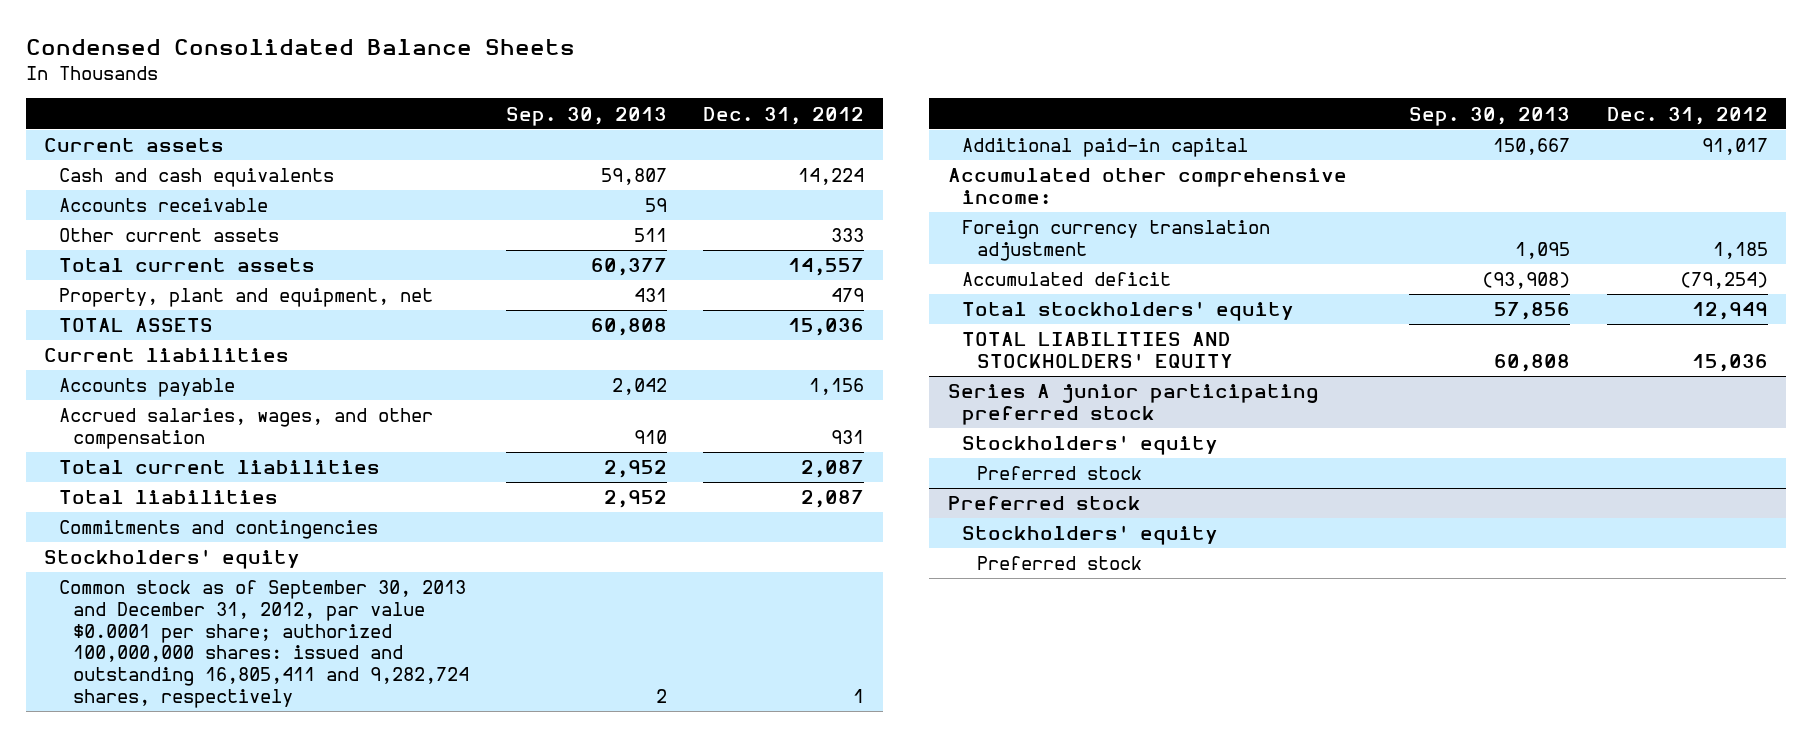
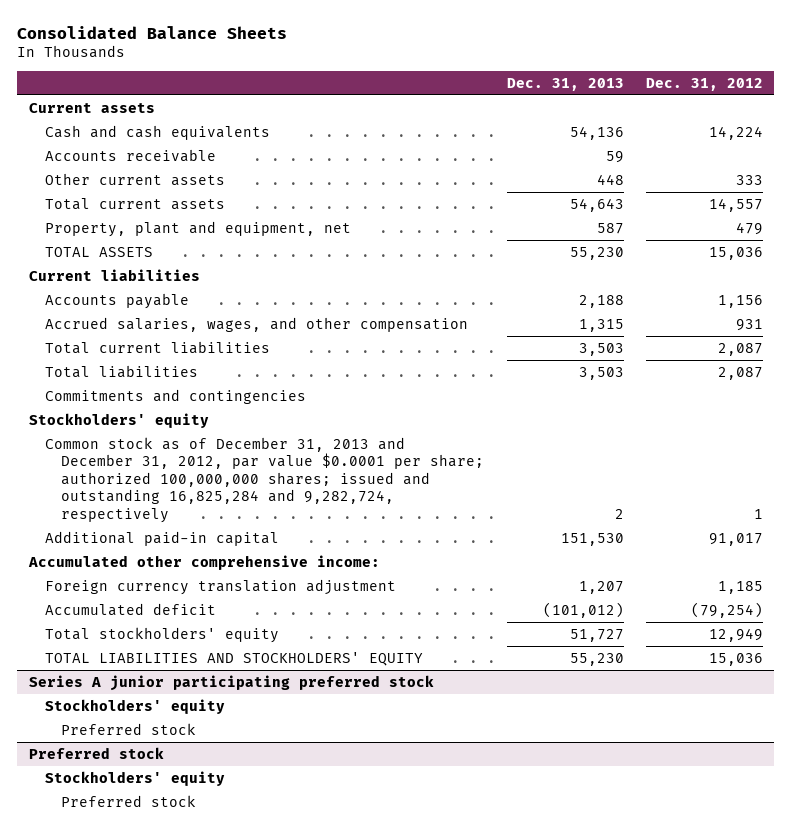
[25,38,575,55] Condensed Consolidated Balance Sheets -> [17,25,288,39] Consolidated Balance Sheets
[505,106,667,126] Sep. 30, 2013 -> none
none -> [506,77,624,91] Dec. 31, 2013
[58,580,470,708] Common stock as of September 30, 2013 and December 31, 2012, par value $0.0001 per share; authorized 100,000,000 shares: issued and outstanding 16,805,411 and 9,282,724 shares, respectively -> [44,436,485,524] Common stock as of December 31, 2013 and December 31, 2012, par value $0.0001 per share; authorized 100,000,000 shares; issued and outstanding 16,825,284 and 9,282,724, respectively

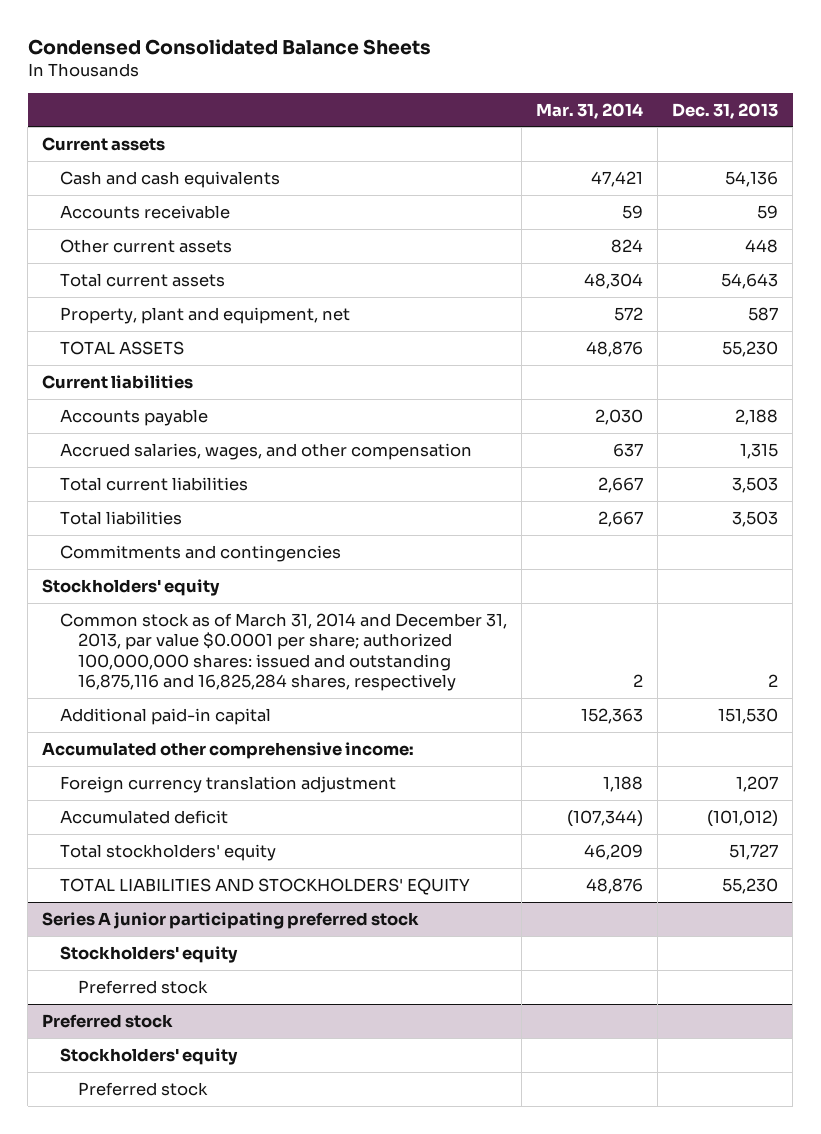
[17,25,288,39] Consolidated Balance Sheets -> [27,38,431,55] Condensed Consolidated Balance Sheets
[645,77,763,91] Dec. 31, 2012 -> none
none -> [536,102,644,119] Mar. 31, 2014
[44,436,485,524] Common stock as of December 31, 2013 and December 31, 2012, par value $0.0001 per share; authorized 100,000,000 shares; issued and outstanding 16,825,284 and 9,282,724, respectively -> [60,612,508,691] Common stock as of March 31, 2014 and December 31, 2013, par value $0.0001 per share; authorized 100,000,000 shares: issued and outstanding 16,875,116 and 16,825,284 shares, respectively

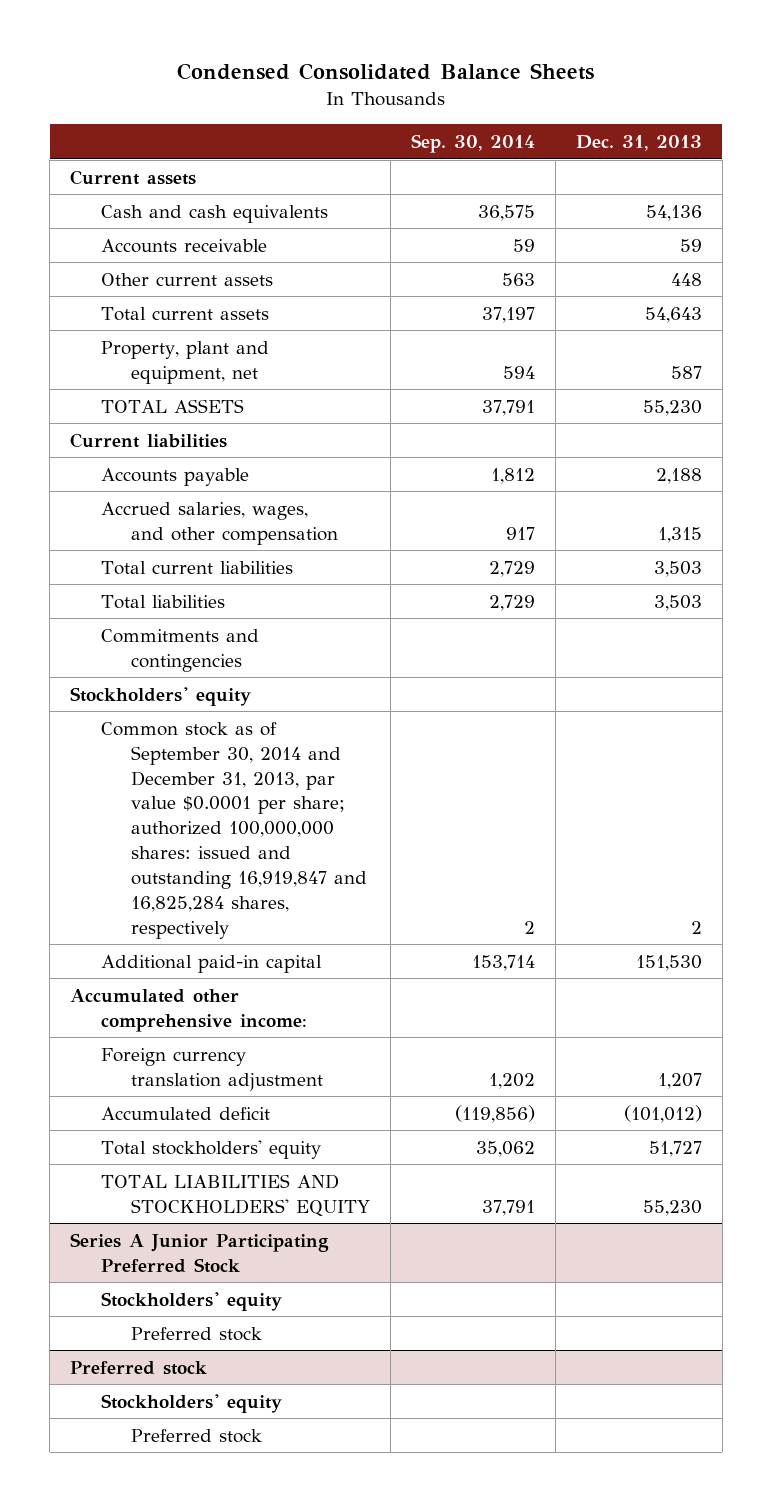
[536,102,644,119] Mar. 31, 2014 -> none
none -> [410,134,535,154] Sep. 30, 2014
[60,612,508,691] Common stock as of March 31, 2014 and December 31, 2013, par value $0.0001 per share; authorized 100,000,000 shares: issued and outstanding 16,875,116 and 16,825,284 shares, respectively -> [100,721,367,939] Common stock as of September 30, 2014 and December 31, 2013, par value $0.0001 per share; authorized 100,000,000 shares: issued and outstanding 16,919,847 and 16,825,284 shares, respectively
[42,911,420,929] Series A junior participating preferred stock -> [70,1232,330,1273] Series A Junior Participating Preferred Stock

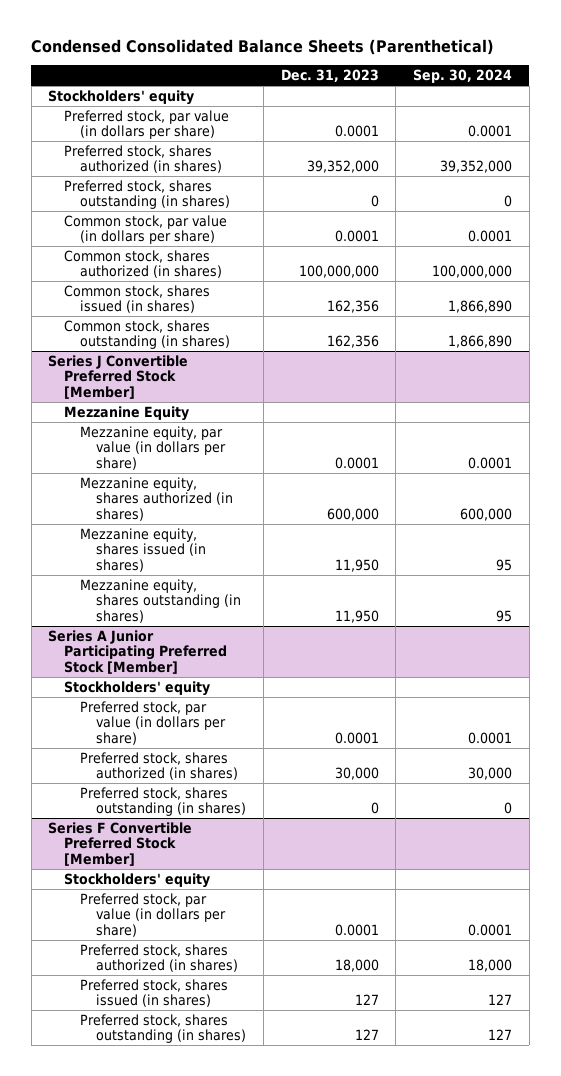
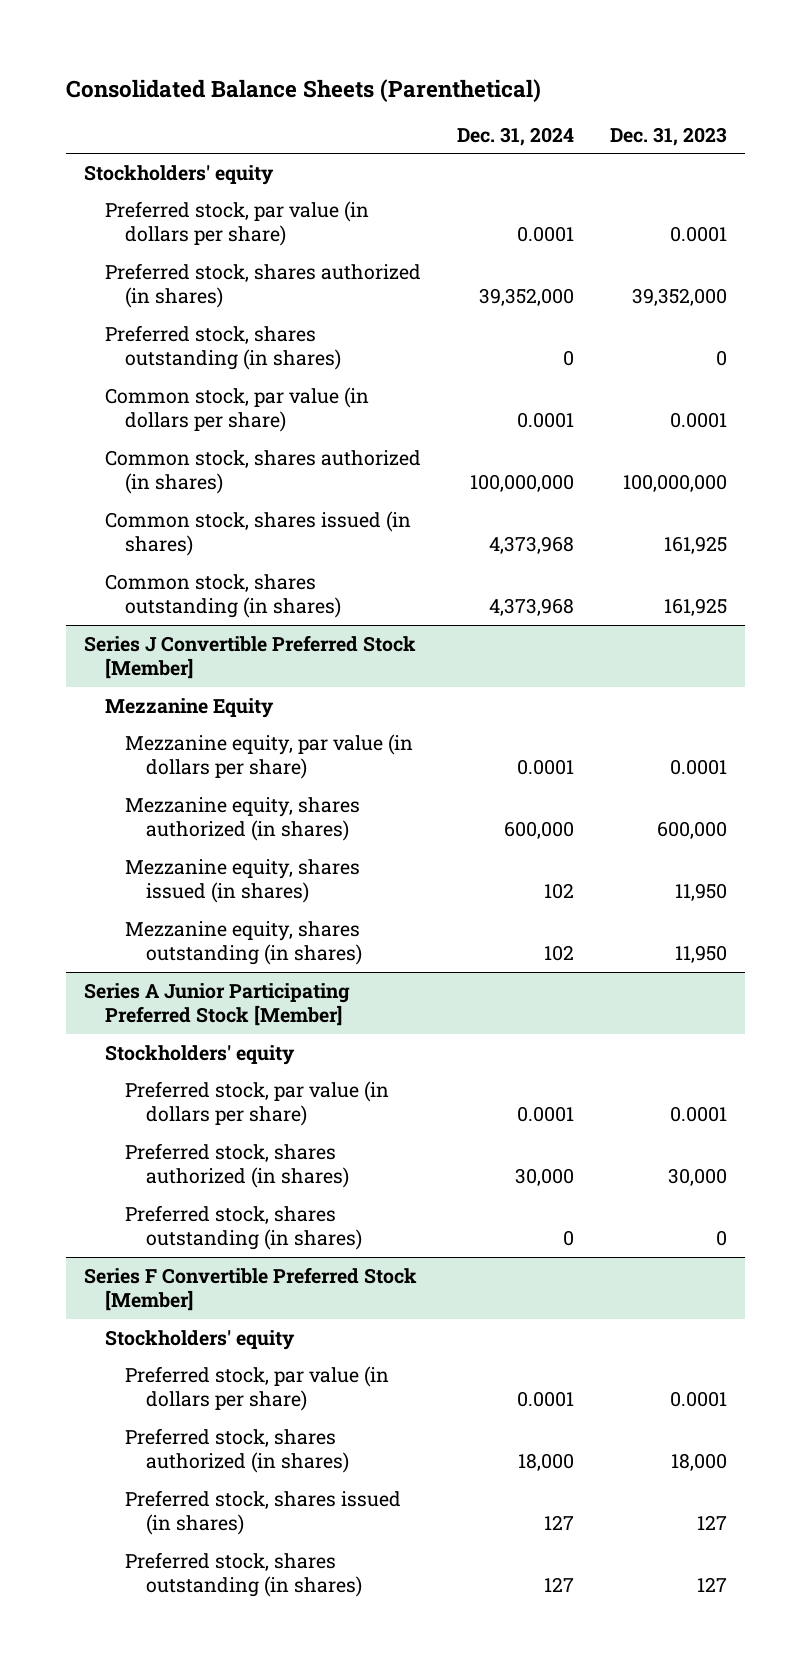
[31,38,495,55] Condensed Consolidated Balance Sheets (Parenthetical) -> [65,78,541,102] Consolidated Balance Sheets (Parenthetical)
[413,68,513,83] Sep. 30, 2024 -> none
none -> [456,126,574,146] Dec. 31, 2024
[326,300,379,314] 162,356 -> [664,536,728,555] 161,925
[326,335,379,349] 162,356 -> [664,598,728,617] 161,925

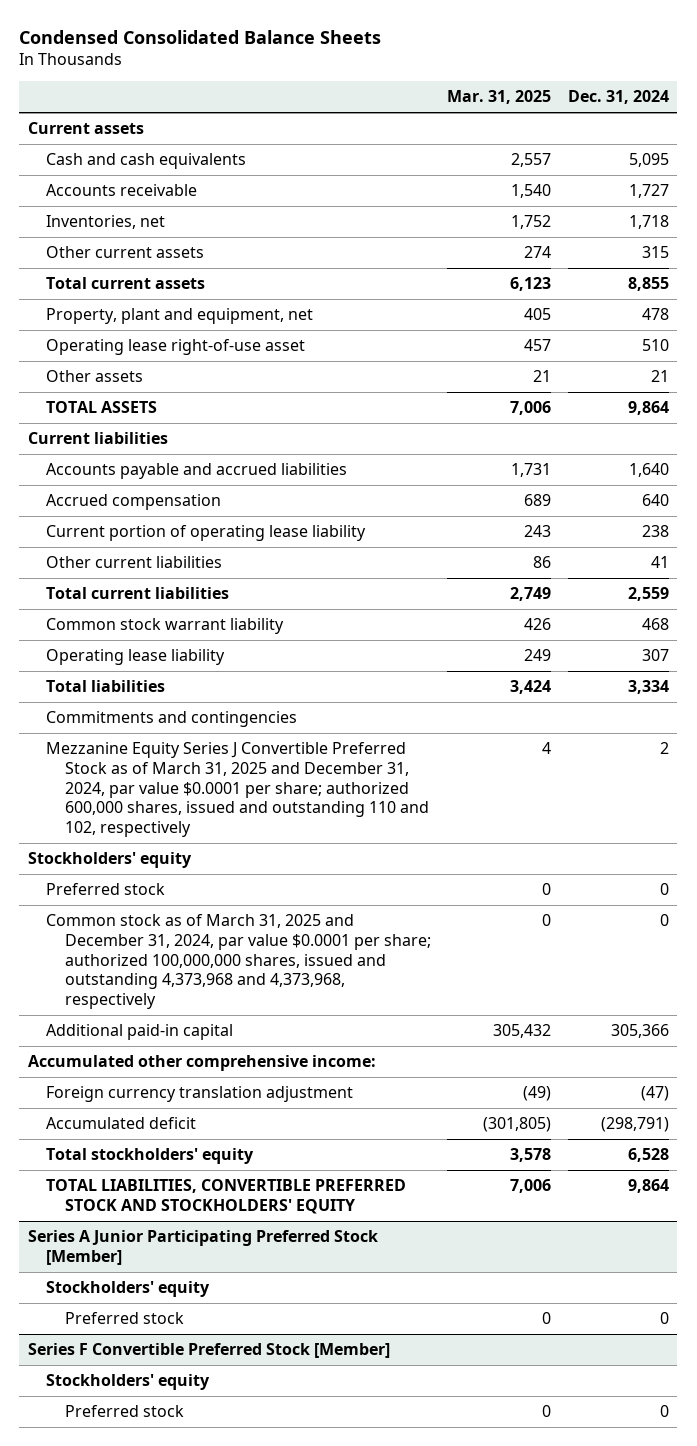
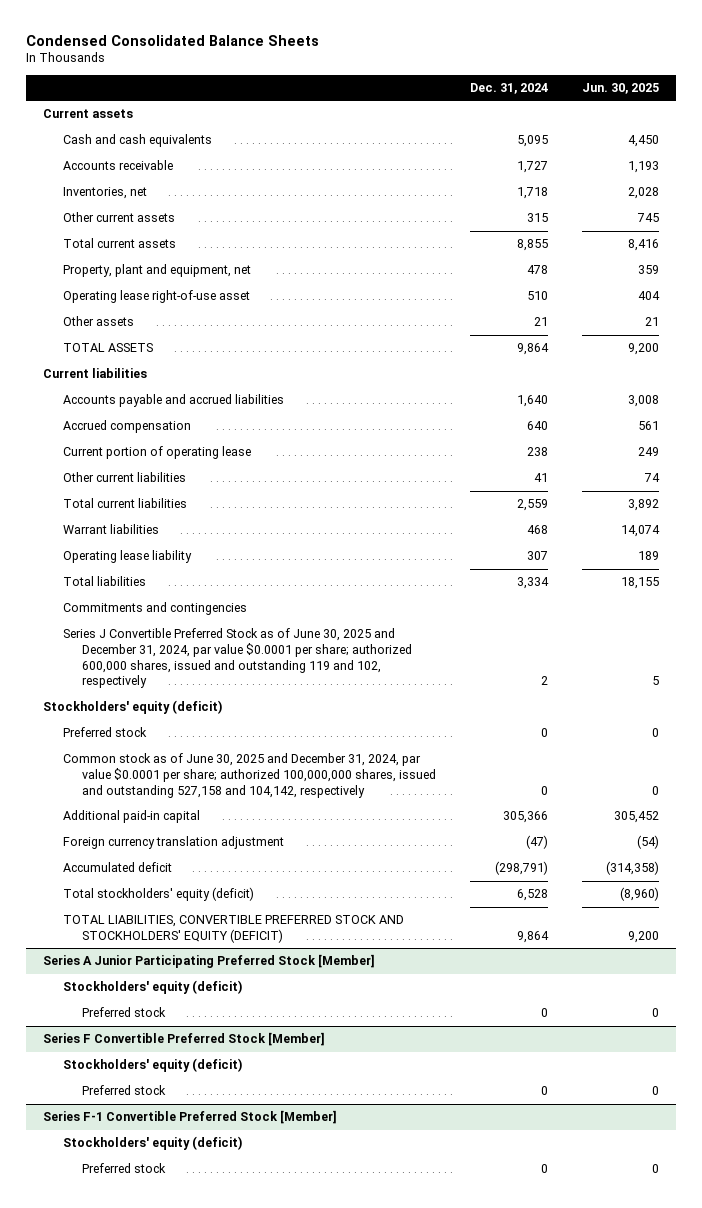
[447,90,552,105] Mar. 31, 2025 -> none
none -> [581,83,659,95] Jun. 30, 2025
[46,525,367,542] Current portion of operating lease liability -> [62,446,251,460] Current portion of operating lease
[46,618,285,635] Common stock warrant liability -> [62,524,159,535] Warrant liabilities
[46,742,429,838] Mezzanine Equity Series J Convertible Preferred Stock as of March 31, 2025 and December 31, 2024, par value $0.0001 per share; authorized 600,000 shares, issued and outstanding 110 and 102, respectively -> [62,628,413,689] Series J Convertible Preferred Stock as of June 30, 2025 and December 31, 2024, par value $0.0001 per share; authorized 600,000 shares, issued and outstanding 119 and 102, respectively
[27,852,192,869] Stockholders' equity -> [43,700,223,715] Stockholders' equity (deficit)
[46,914,431,1010] Common stock as of March 31, 2025 and December 31, 2024, par value $0.0001 per share; authorized 100,000,000 shares, issued and outstanding 4,373,968 and 4,373,968, respectively -> [62,753,437,798] Common stock as of June 30, 2025 and December 31, 2024, par value $0.0001 per share; authorized 100,000,000 shares, issued and outstanding 527,158 and 104,142, respectively
[27,1055,376,1072] Accumulated other comprehensive income: -> none
[46,1148,255,1165] Total stockholders' equity -> [62,887,254,902] Total stockholders' equity (deficit)
[46,1179,407,1214] TOTAL LIABILITIES, CONVERTIBLE PREFERRED STOCK AND STOCKHOLDERS' EQUITY -> [62,915,404,943] TOTAL LIABILITIES, CONVERTIBLE PREFERRED STOCK AND STOCKHOLDERS' EQUITY (DEFICIT)
[46,1281,211,1298] Stockholders' equity -> [62,980,242,995] Stockholders' equity (deficit)
[46,1374,211,1391] Stockholders' equity -> [62,1058,242,1073] Stockholders' equity (deficit)
none -> [43,1110,338,1125] Series F-1 Convertible Preferred Stock [Member]
none -> [62,1136,242,1151] Stockholders' equity (deficit)
none -> [82,1163,167,1174] Preferred stock

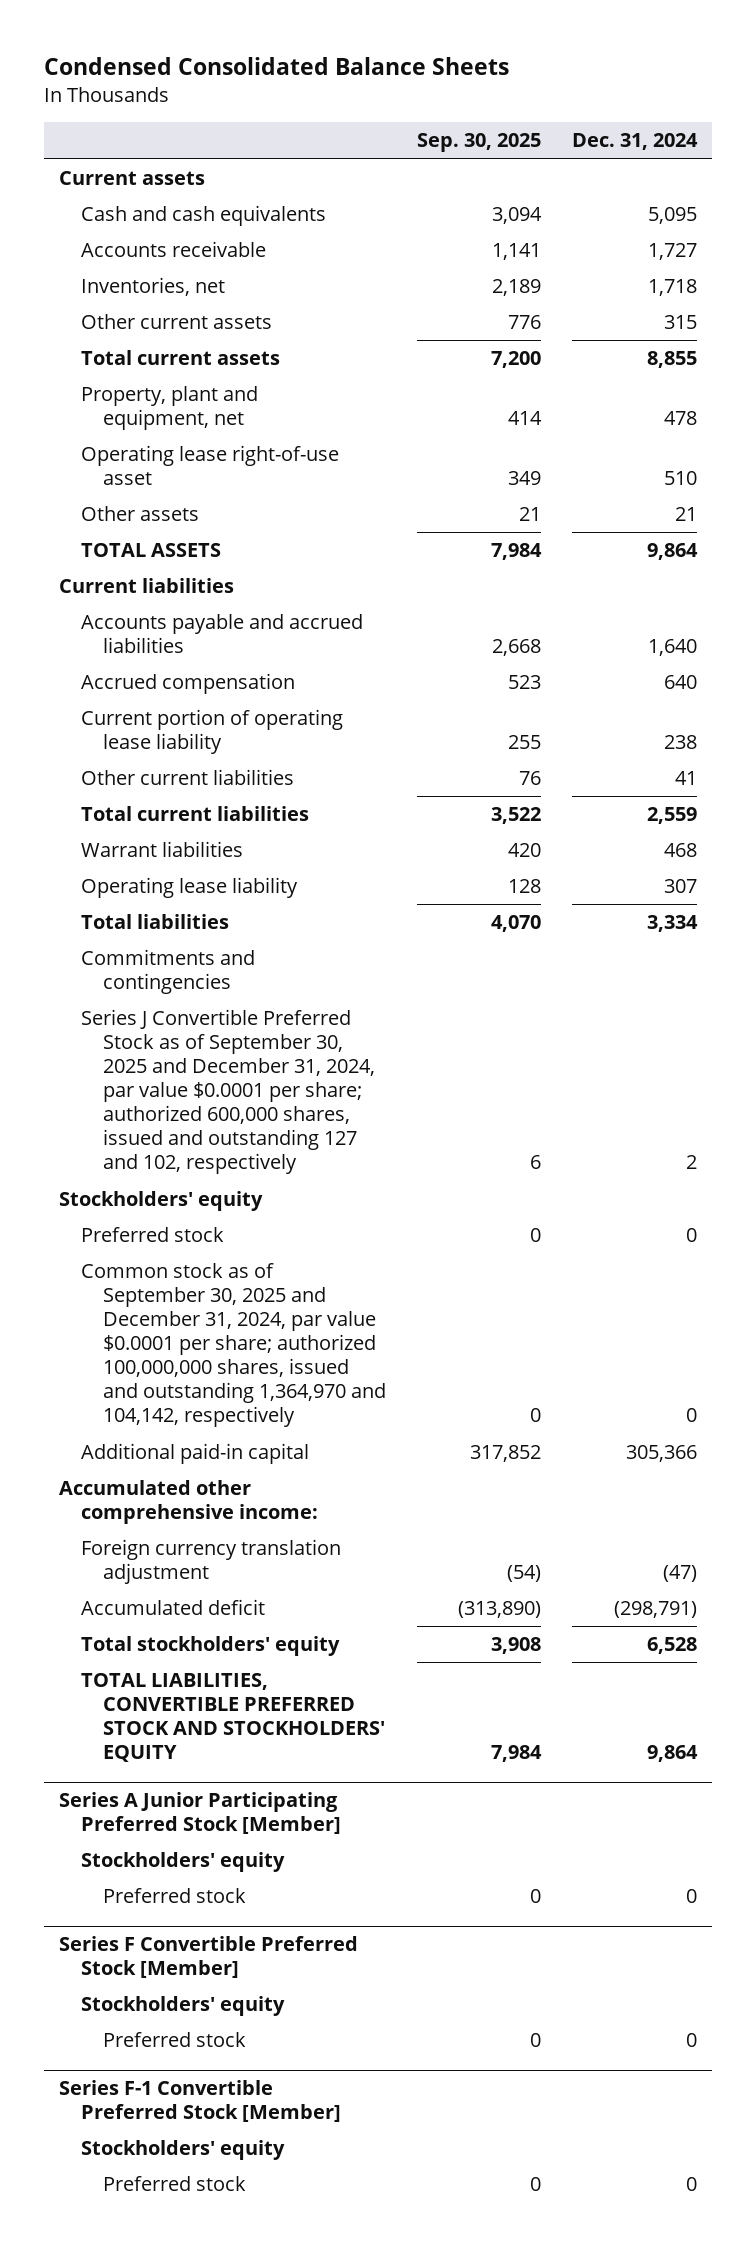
[581,83,659,95] Jun. 30, 2025 -> none
none -> [417,133,542,153] Sep. 30, 2025
[62,446,251,460] Current portion of operating lease -> [81,709,344,755] Current portion of operating lease liability
[62,628,413,689] Series J Convertible Preferred Stock as of June 30, 2025 and December 31, 2024, par value $0.0001 per share; authorized 600,000 shares, issued and outstanding 119 and 102, respectively -> [81,1009,376,1175] Series J Convertible Preferred Stock as of September 30, 2025 and December 31, 2024, par value $0.0001 per share; authorized 600,000 shares, issued and outstanding 127 and 102, respectively
[43,700,223,715] Stockholders' equity (deficit) -> [59,1191,264,1212] Stockholders' equity
[62,753,437,798] Common stock as of June 30, 2025 and December 31, 2024, par value $0.0001 per share; authorized 100,000,000 shares, issued and outstanding 527,158 and 104,142, respectively -> [81,1263,387,1428] Common stock as of September 30, 2025 and December 31, 2024, par value $0.0001 per share; authorized 100,000,000 shares, issued and outstanding 1,364,970 and 104,142, respectively
none -> [59,1480,319,1525] Accumulated other comprehensive income:
[62,887,254,902] Total stockholders' equity (deficit) -> [81,1636,341,1657] Total stockholders' equity
[62,915,404,943] TOTAL LIABILITIES, CONVERTIBLE PREFERRED STOCK AND STOCKHOLDERS' EQUITY (DEFICIT) -> [81,1673,386,1763] TOTAL LIABILITIES, CONVERTIBLE PREFERRED STOCK AND STOCKHOLDERS' EQUITY
[62,980,242,995] Stockholders' equity (deficit) -> [81,1852,286,1873] Stockholders' equity
[62,1058,242,1073] Stockholders' equity (deficit) -> [81,1996,286,2017] Stockholders' equity
[62,1136,242,1151] Stockholders' equity (deficit) -> [81,2140,286,2161] Stockholders' equity

